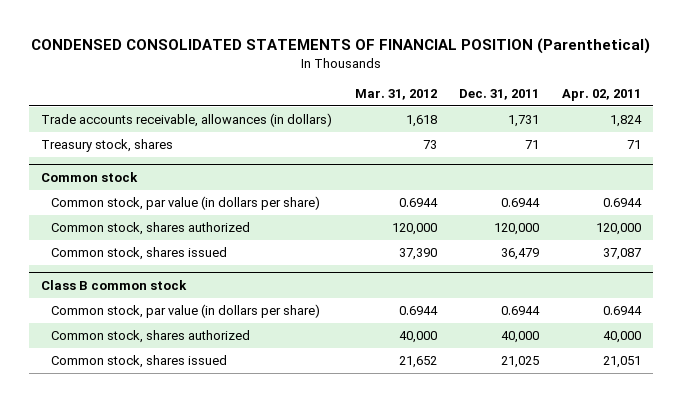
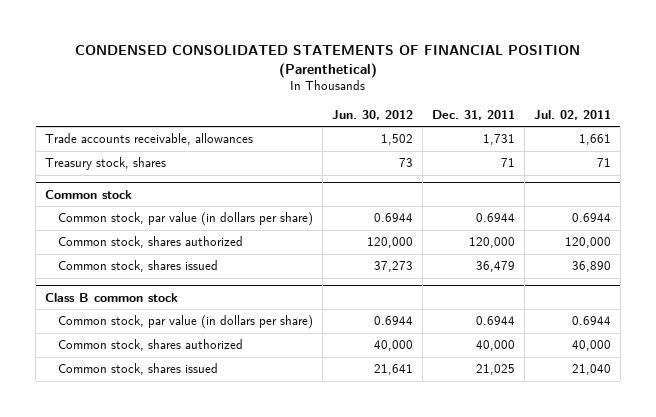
[354,88,437,100] Mar. 31, 2012 -> none
[562,88,642,101] Apr. 02, 2011 -> none
none -> [331,109,413,120] Jun. 30, 2012
none -> [533,109,611,120] Jul. 02, 2011
[40,113,332,128] Trade accounts receivable, allowances (in dollars) -> [45,133,254,146] Trade accounts receivable, allowances

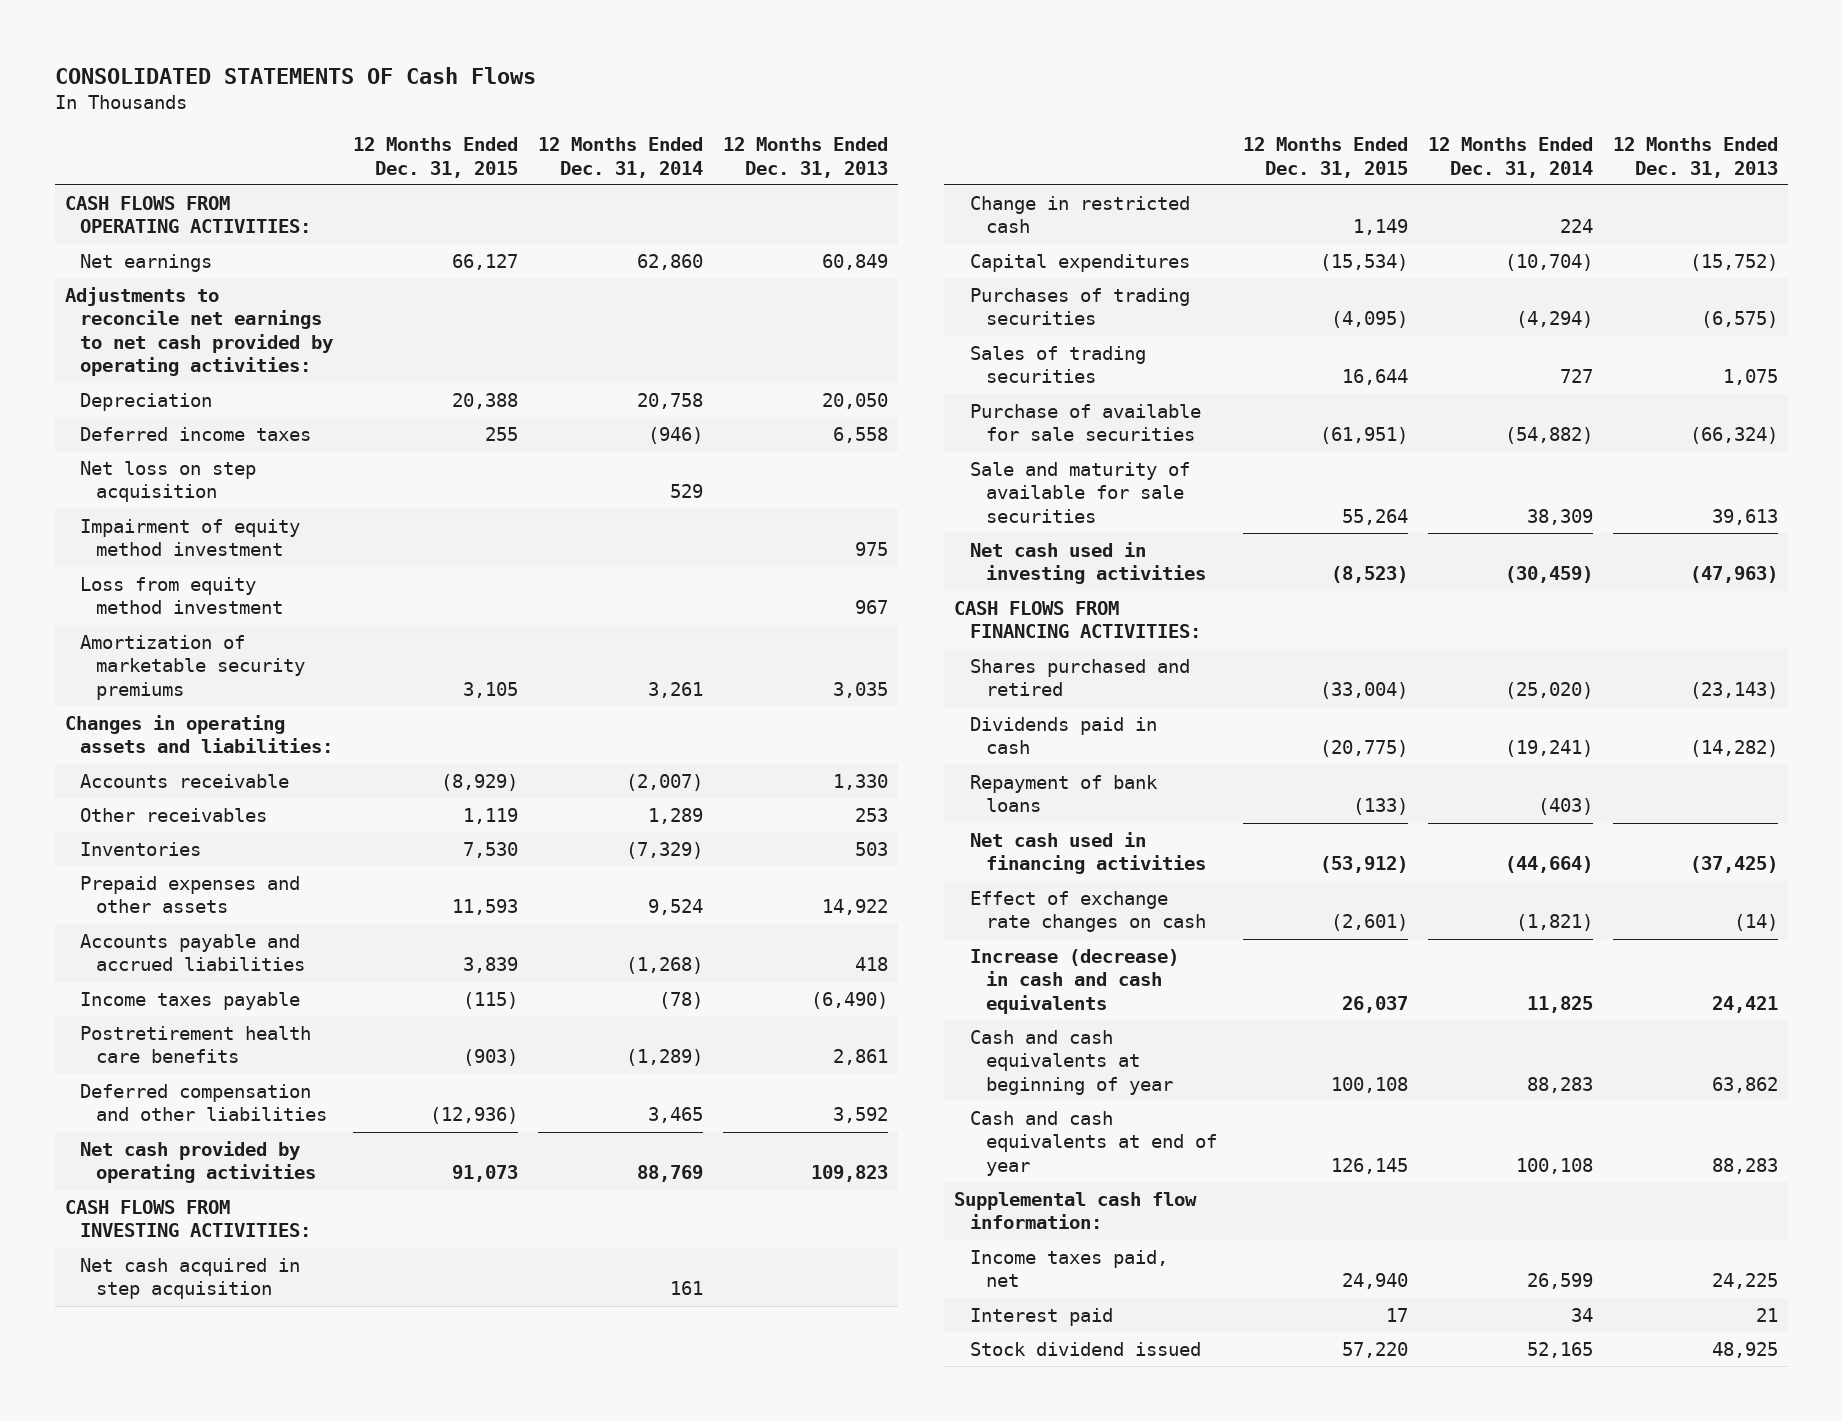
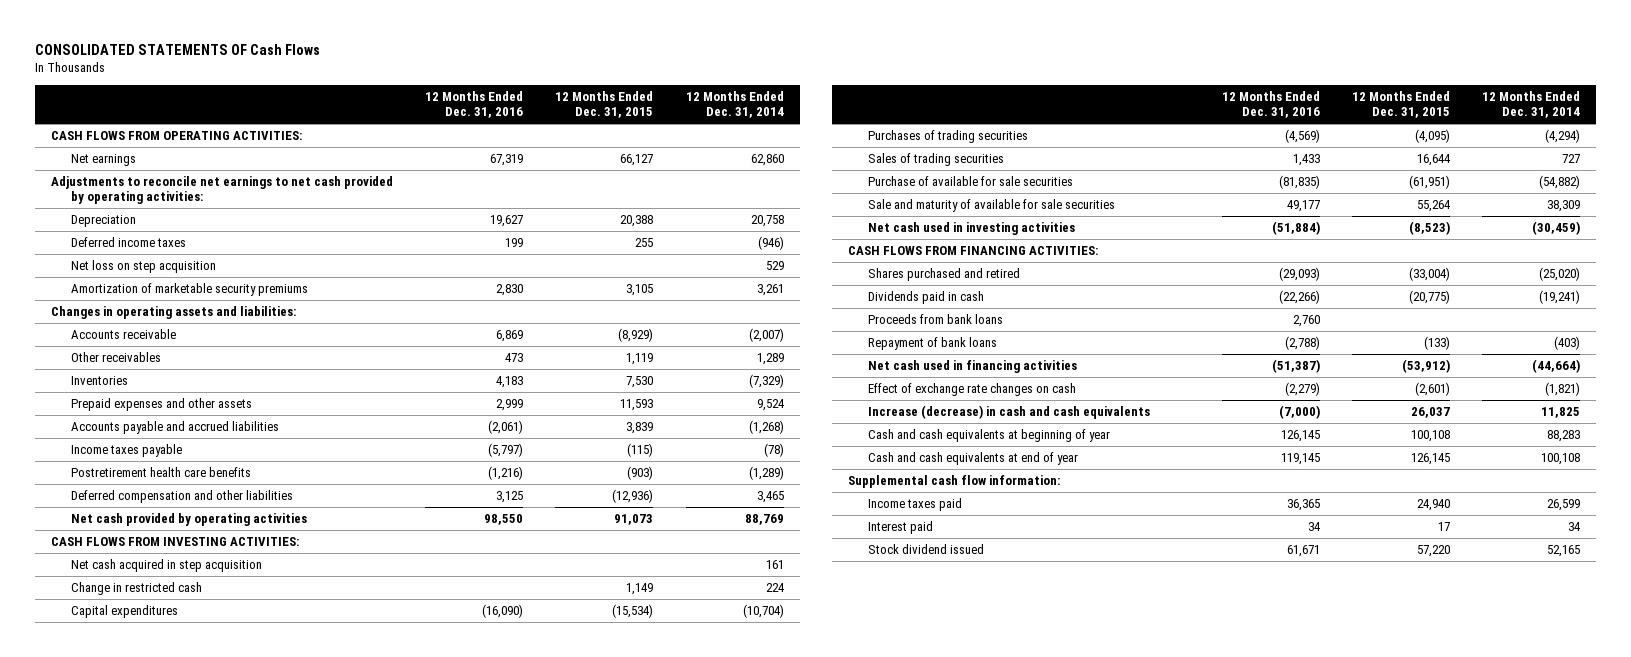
[722,137,888,178] 12 Months Ended Dec. 31, 2013 -> none
none -> [425,91,524,119] 12 Months Ended Dec. 31, 2016
[80,518,301,557] Impairment of equity method investment -> none
[80,576,284,615] Loss from equity method investment -> none
none -> [867,314,1003,325] Proceeds from bank loans
[970,1249,1169,1288] Income taxes paid, net -> [867,498,962,512] Income taxes paid

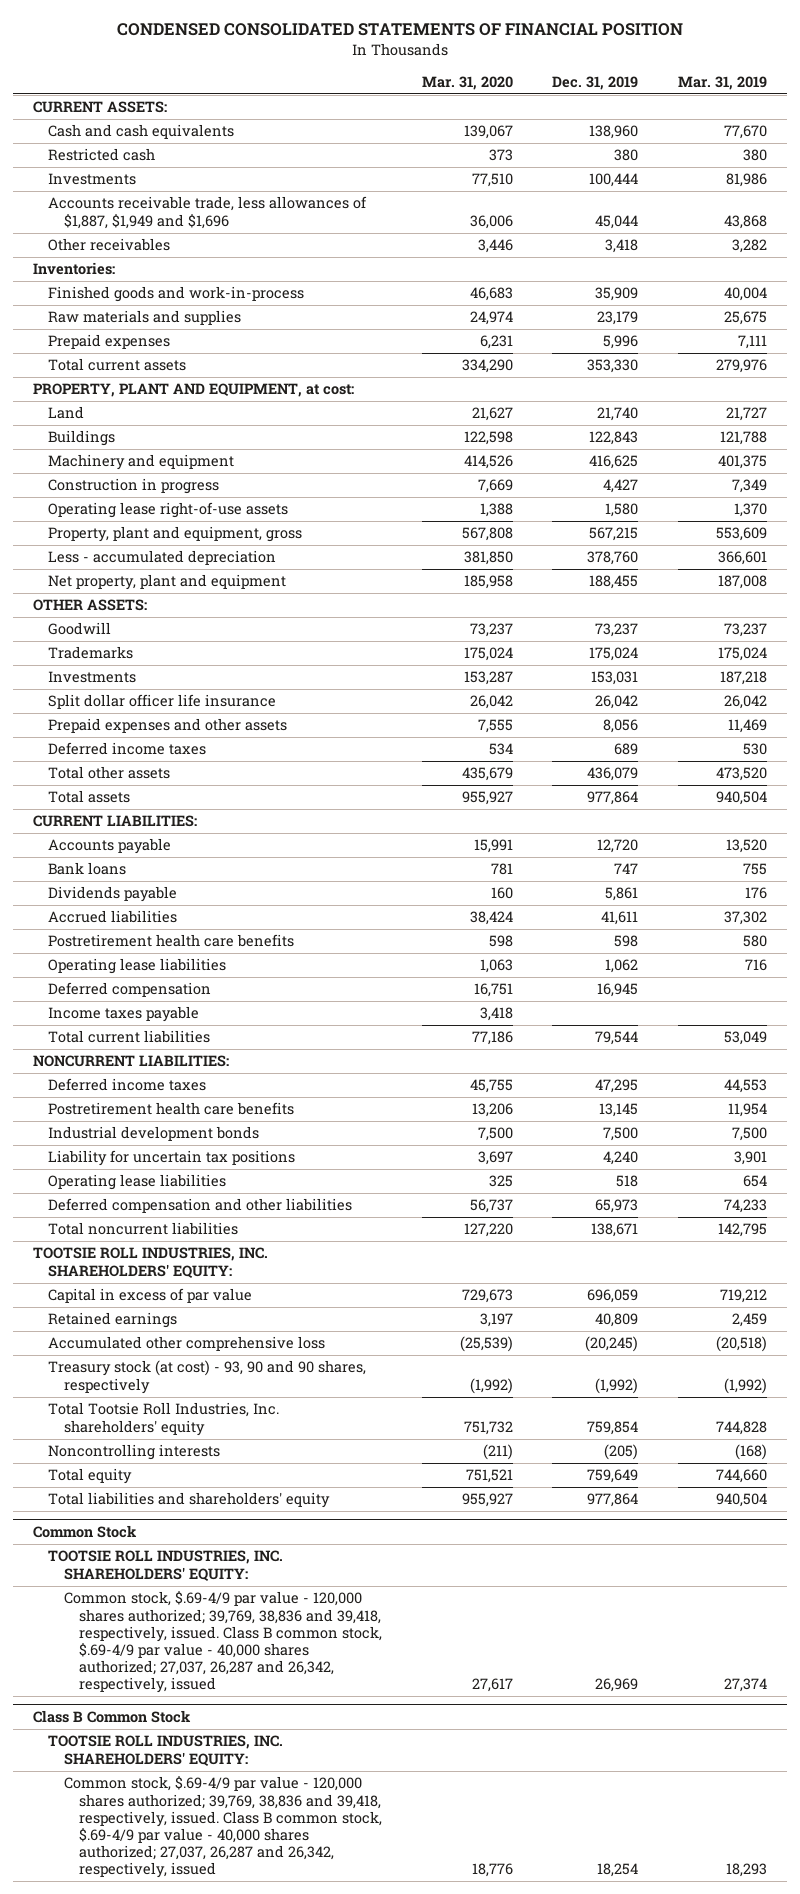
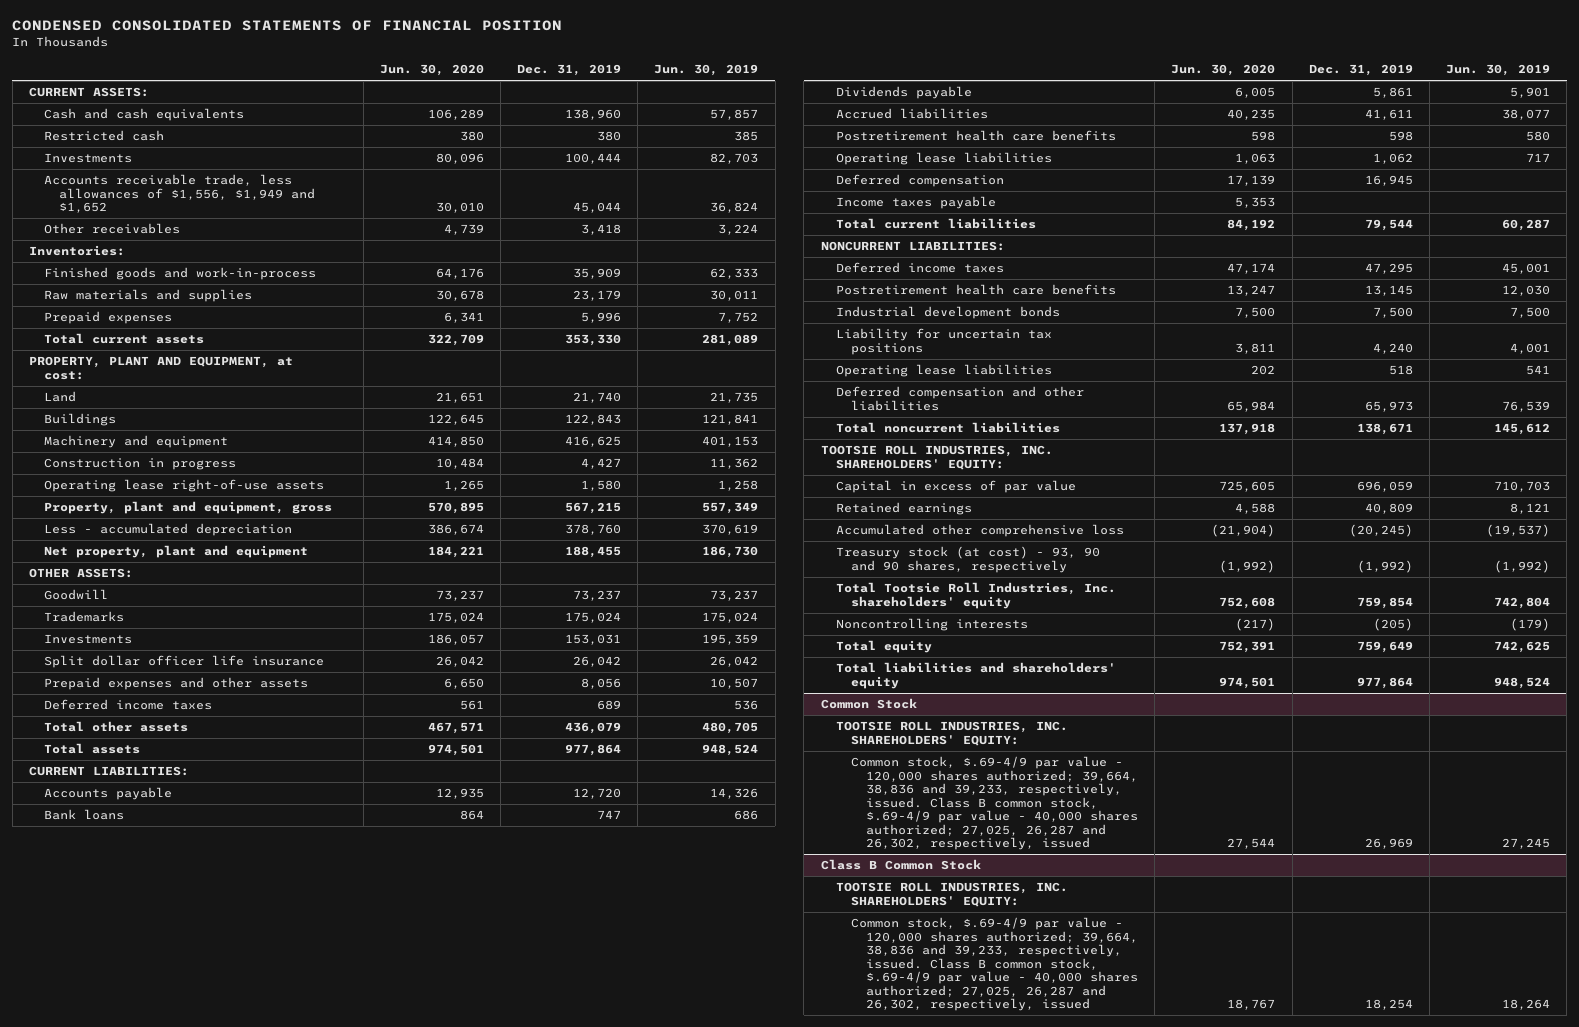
[421,75,513,90] Mar. 31, 2020 -> none
[678,75,768,90] Mar. 31, 2019 -> none
none -> [379,63,484,76] Jun. 30, 2020
none -> [654,63,759,76] Jun. 30, 2019
[48,196,368,229] Accounts receivable trade, less allowances of $1,887, $1,949 and $1,696 -> [44,174,316,214] Accounts receivable trade, less allowances of $1,556, $1,949 and $1,652
[63,1591,382,1694] Common stock, $.69-4/9 par value - 120,000 shares authorized; 39,769, 38,836 and 39,418, respectively, issued. Class B common stock, $.69-4/9 par value - 40,000 shares authorized; 27,037, 26,287 and 26,342, respectively, issued -> [850,756,1139,851] Common stock, $.69-4/9 par value - 120,000 shares authorized; 39,664, 38,836 and 39,233, respectively, issued. Class B common stock, $.69-4/9 par value - 40,000 shares authorized; 27,025, 26,287 and 26,302, respectively, issued
[63,1776,382,1879] Common stock, $.69-4/9 par value - 120,000 shares authorized; 39,769, 38,836 and 39,418, respectively, issued. Class B common stock, $.69-4/9 par value - 40,000 shares authorized; 27,037, 26,287 and 26,342, respectively, issued -> [850,917,1139,1012] Common stock, $.69-4/9 par value - 120,000 shares authorized; 39,664, 38,836 and 39,233, respectively, issued. Class B common stock, $.69-4/9 par value - 40,000 shares authorized; 27,025, 26,287 and 26,302, respectively, issued

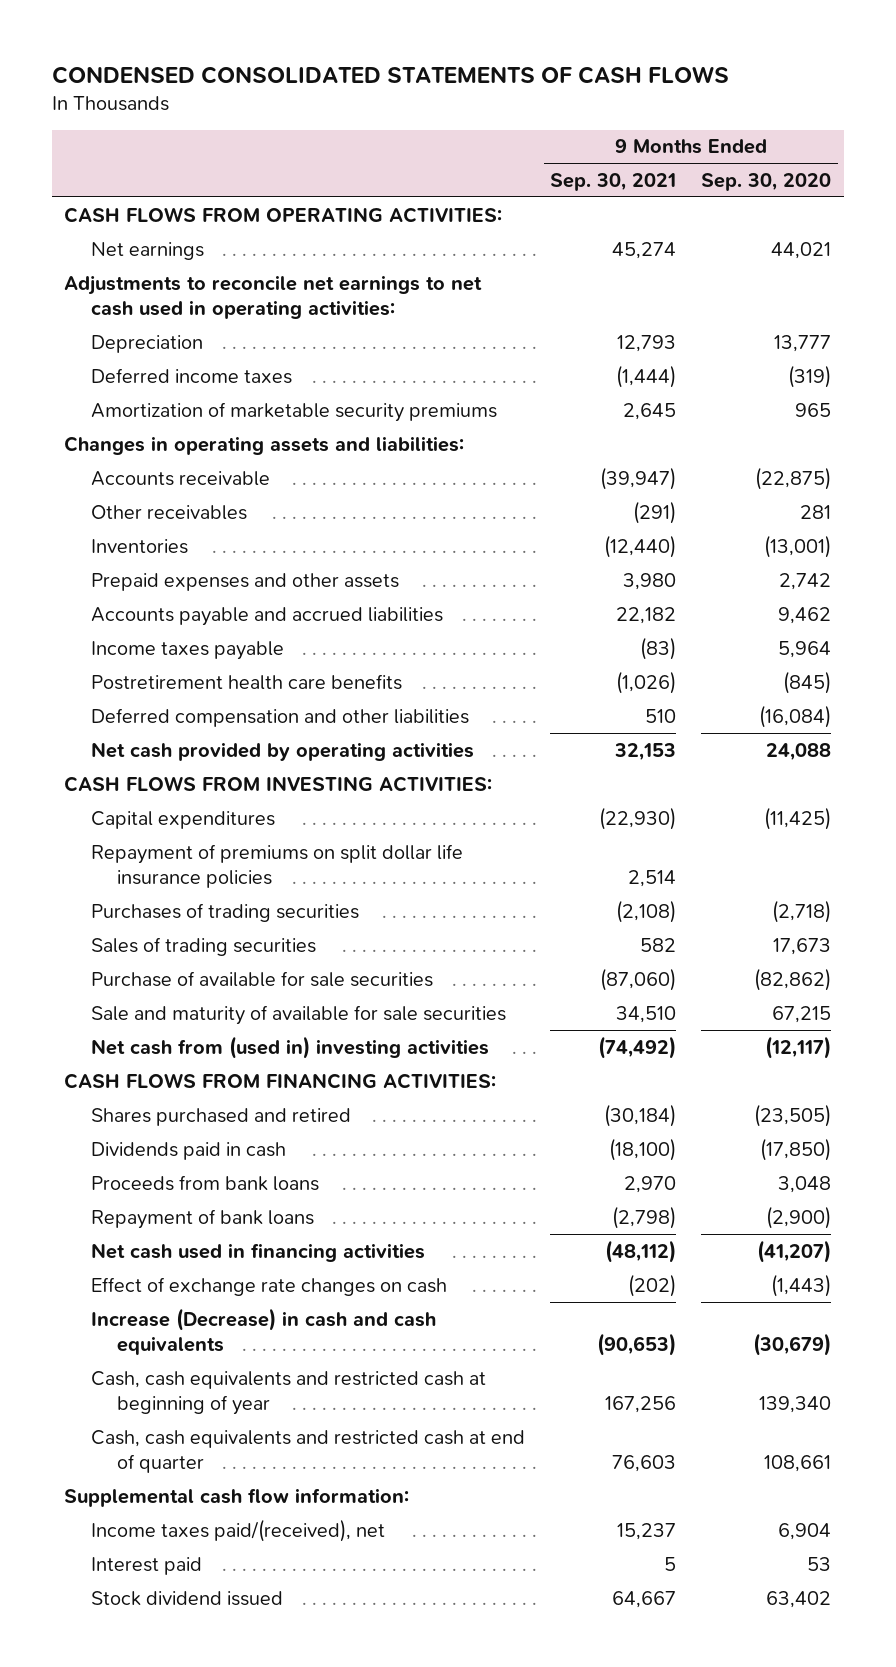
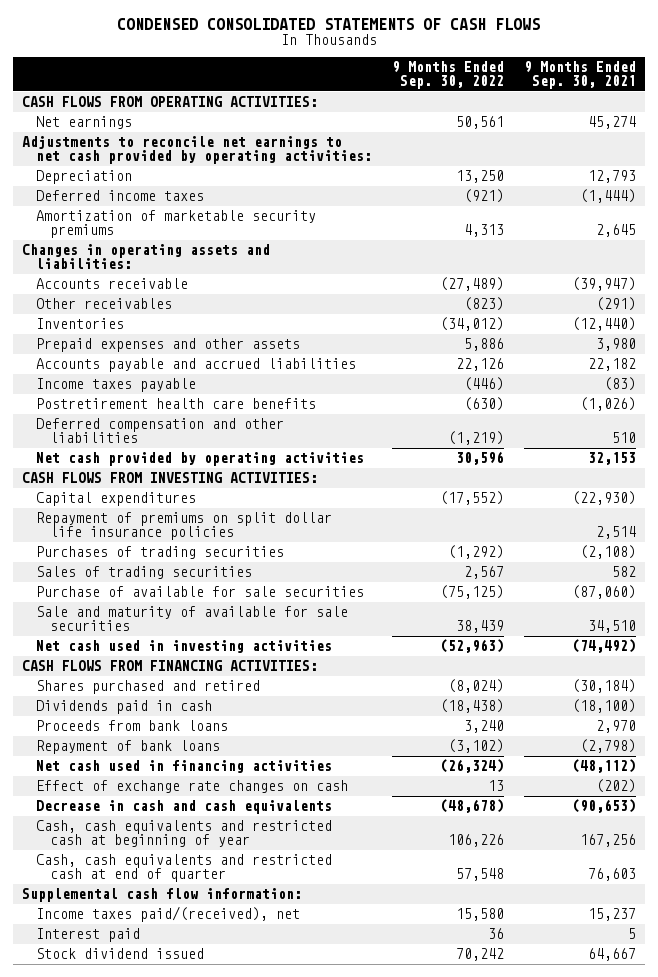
[701,172,832,191] Sep. 30, 2020 -> none
none -> [391,60,504,90] 9 Months Ended Sep. 30, 2022
[64,274,483,320] Adjustments to reconcile net earnings to net cash used in operating activities: -> [22,136,373,165] Adjustments to reconcile net earnings to net cash provided by operating activities:
[90,1035,489,1059] Net cash from (used in) investing activities -> [36,640,333,654] Net cash used in investing activities
[90,1307,436,1356] Increase (Decrease) in cash and cash equivalents -> [36,800,333,815] Decrease in cash and cash equivalents

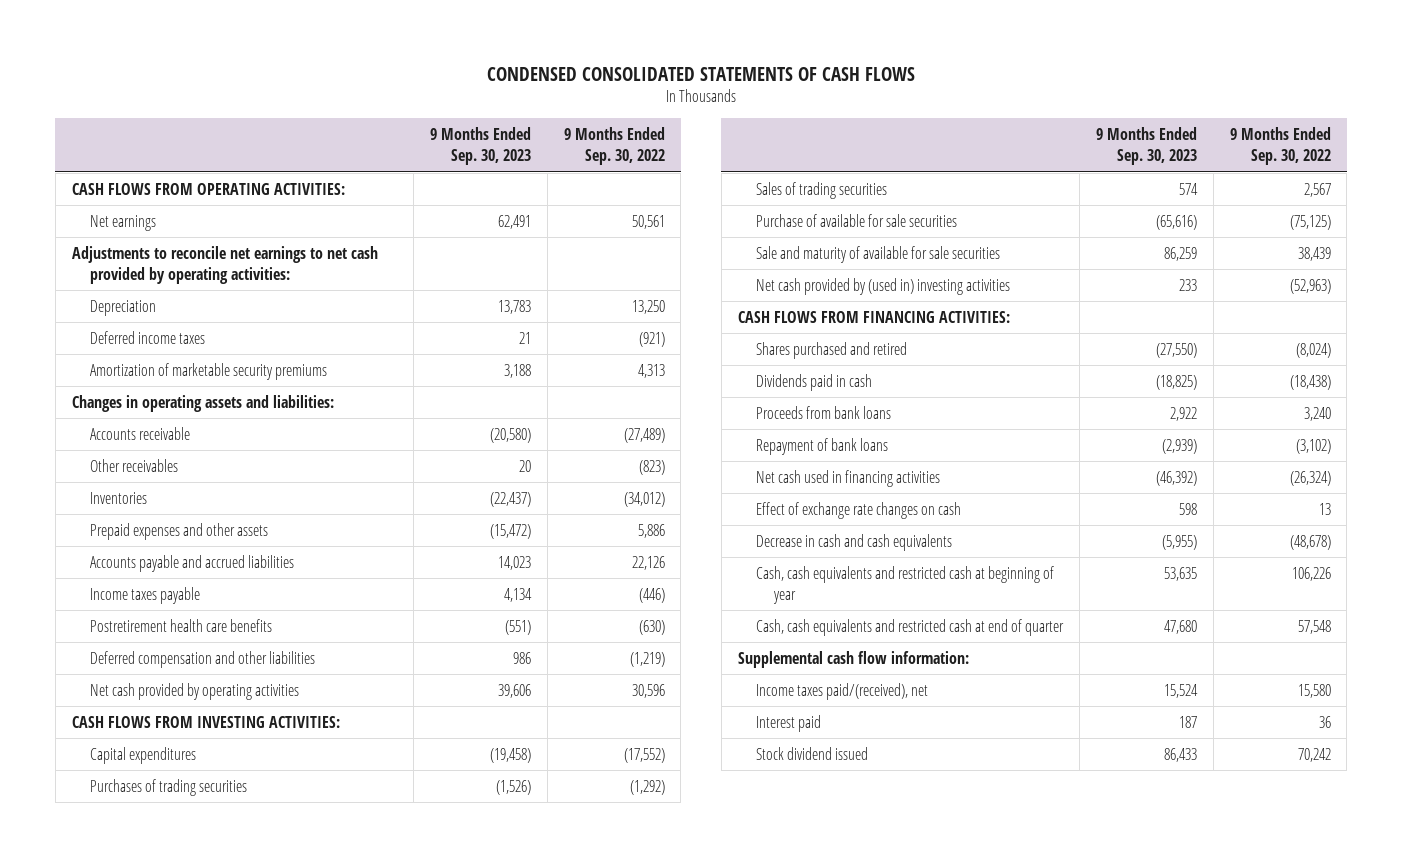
[523,60,636,90] 9 Months Ended Sep. 30, 2021 -> none
none -> [429,127,531,166] 9 Months Ended Sep. 30, 2023
[36,512,333,541] Repayment of premiums on split dollar life insurance policies -> none
[36,640,333,654] Net cash used in investing activities -> [755,277,1010,295] Net cash provided by (used in) investing activities

